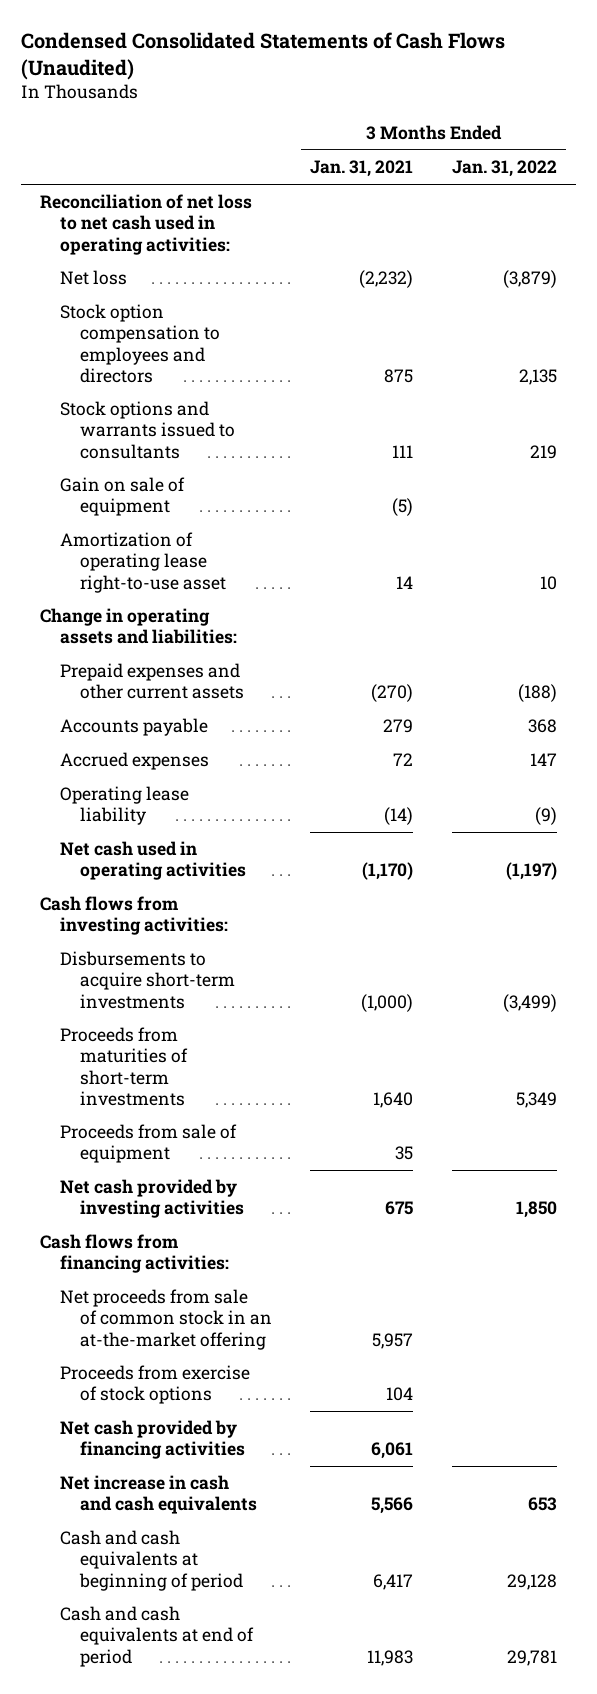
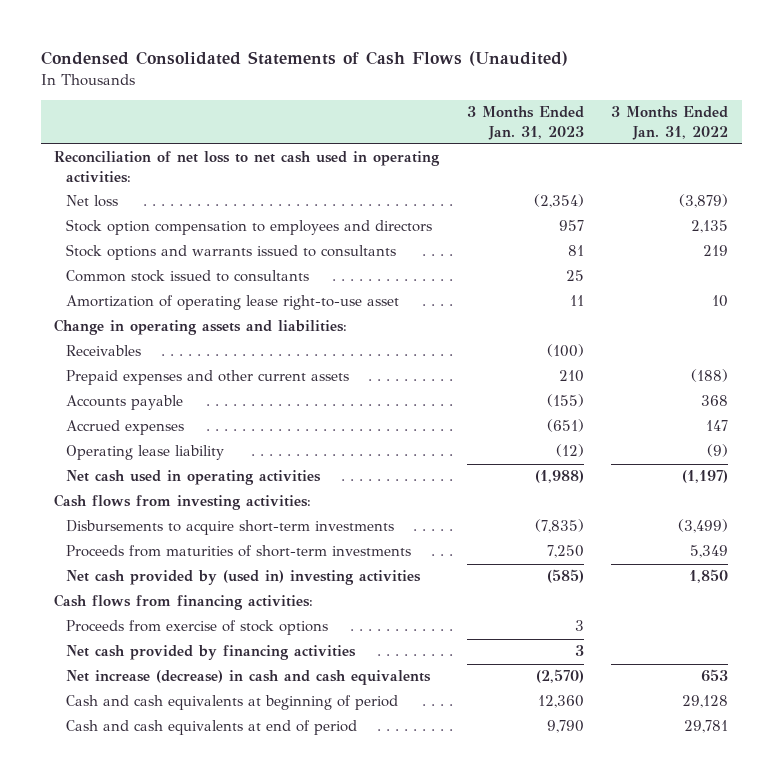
[310,160,414,178] Jan. 31, 2021 -> none
none -> [466,106,584,140] 3 Months Ended Jan. 31, 2023
[59,477,185,517] Gain on sale of equipment -> none
none -> [65,270,309,283] Common stock issued to consultants
none -> [65,345,141,357] Receivables
[59,1124,237,1164] Proceeds from sale of equipment -> none
[59,1179,244,1219] Net cash provided by investing activities -> [65,570,421,586] Net cash provided by (used in) investing activities
[59,1289,272,1350] Net proceeds from sale of common stock in an at-the-market offering -> none
[59,1475,257,1515] Net increase in cash and cash equivalents -> [65,670,431,686] Net increase (decrease) in cash and cash equivalents

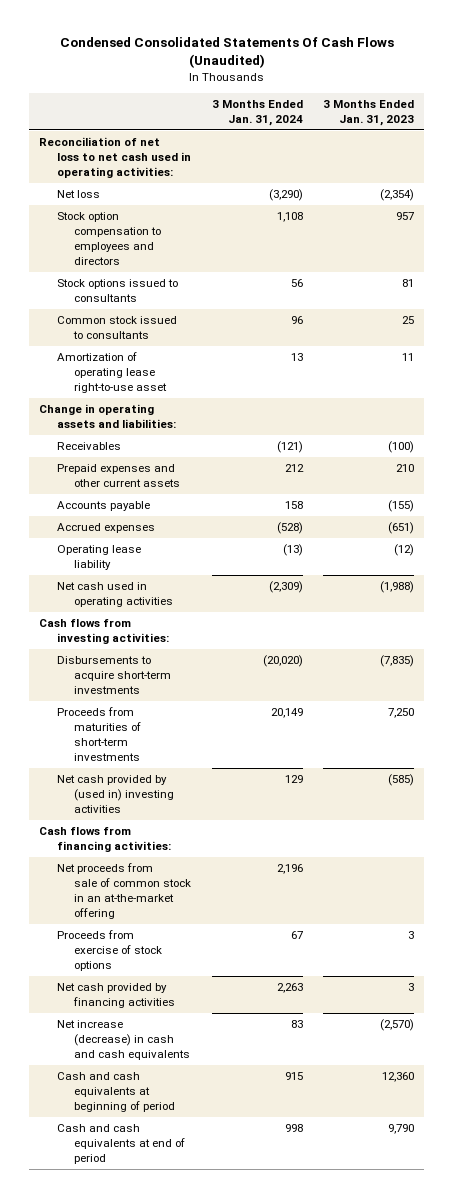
[40,51,568,67] Condensed Consolidated Statements of Cash Flows (Unaudited) -> [59,37,394,69] Condensed Consolidated Statements Of Cash Flows (Unaudited)
[611,106,729,140] 3 Months Ended Jan. 31, 2022 -> none
none -> [211,99,303,126] 3 Months Ended Jan. 31, 2024
[65,244,396,261] Stock options and warrants issued to consultants -> [56,279,178,303] Stock options issued to consultants
none -> [56,863,192,920] Net proceeds from sale of common stock in an at-the-market offering

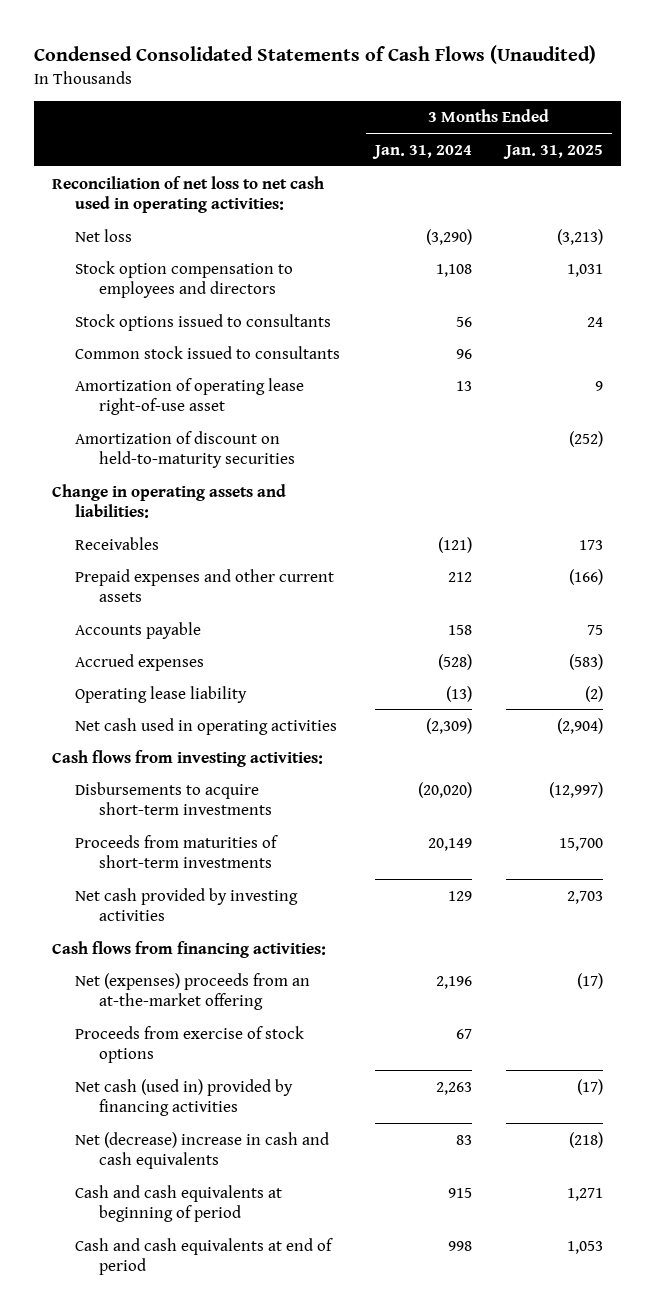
[59,37,394,69] Condensed Consolidated Statements Of Cash Flows (Unaudited) -> [34,44,597,64] Condensed Consolidated Statements of Cash Flows (Unaudited)
[322,99,414,126] 3 Months Ended Jan. 31, 2023 -> none
none -> [503,144,604,159] Jan. 31, 2025
[56,352,168,394] Amortization of operating lease right-to-use asset -> [75,377,305,415] Amortization of operating lease right-of-use asset
none -> [75,430,295,468] Amortization of discount on held-to-maturity securities
[56,775,175,814] Net cash provided by (used in) investing activities -> [75,887,299,921] Net cash provided by investing activities
[56,863,192,920] Net proceeds from sale of common stock in an at-the-market offering -> [75,972,311,1010] Net (expenses) proceeds from an at-the-market offering
[56,983,176,1009] Net cash provided by financing activities -> [75,1078,294,1116] Net cash (used in) provided by financing activities
[56,1020,191,1061] Net increase (decrease) in cash and cash equivalents -> [75,1131,330,1169] Net (decrease) increase in cash and cash equivalents

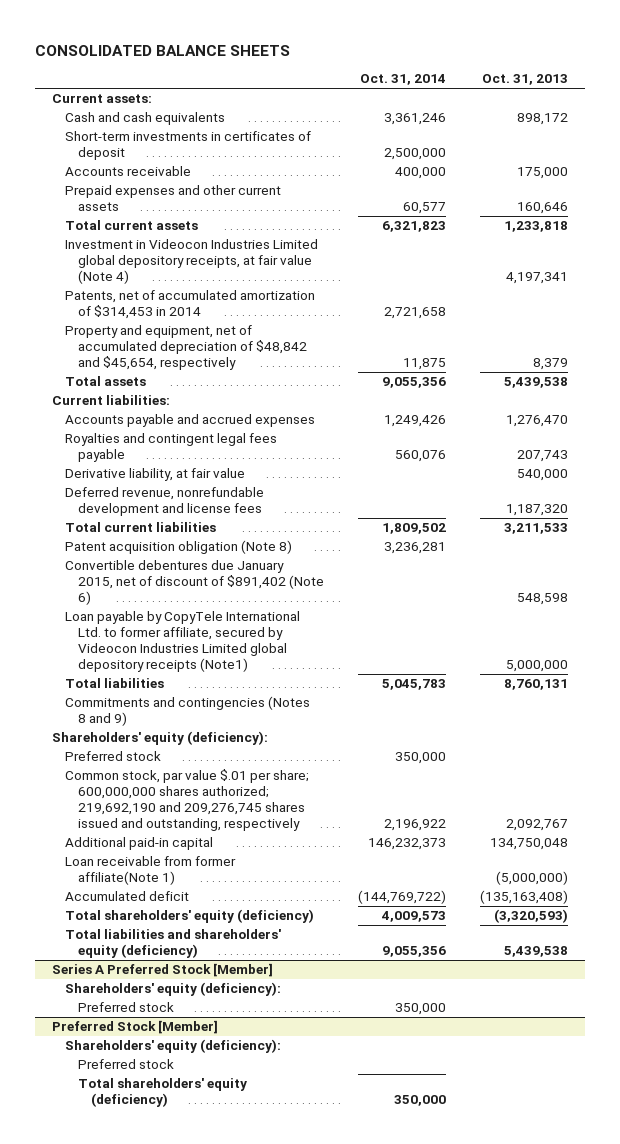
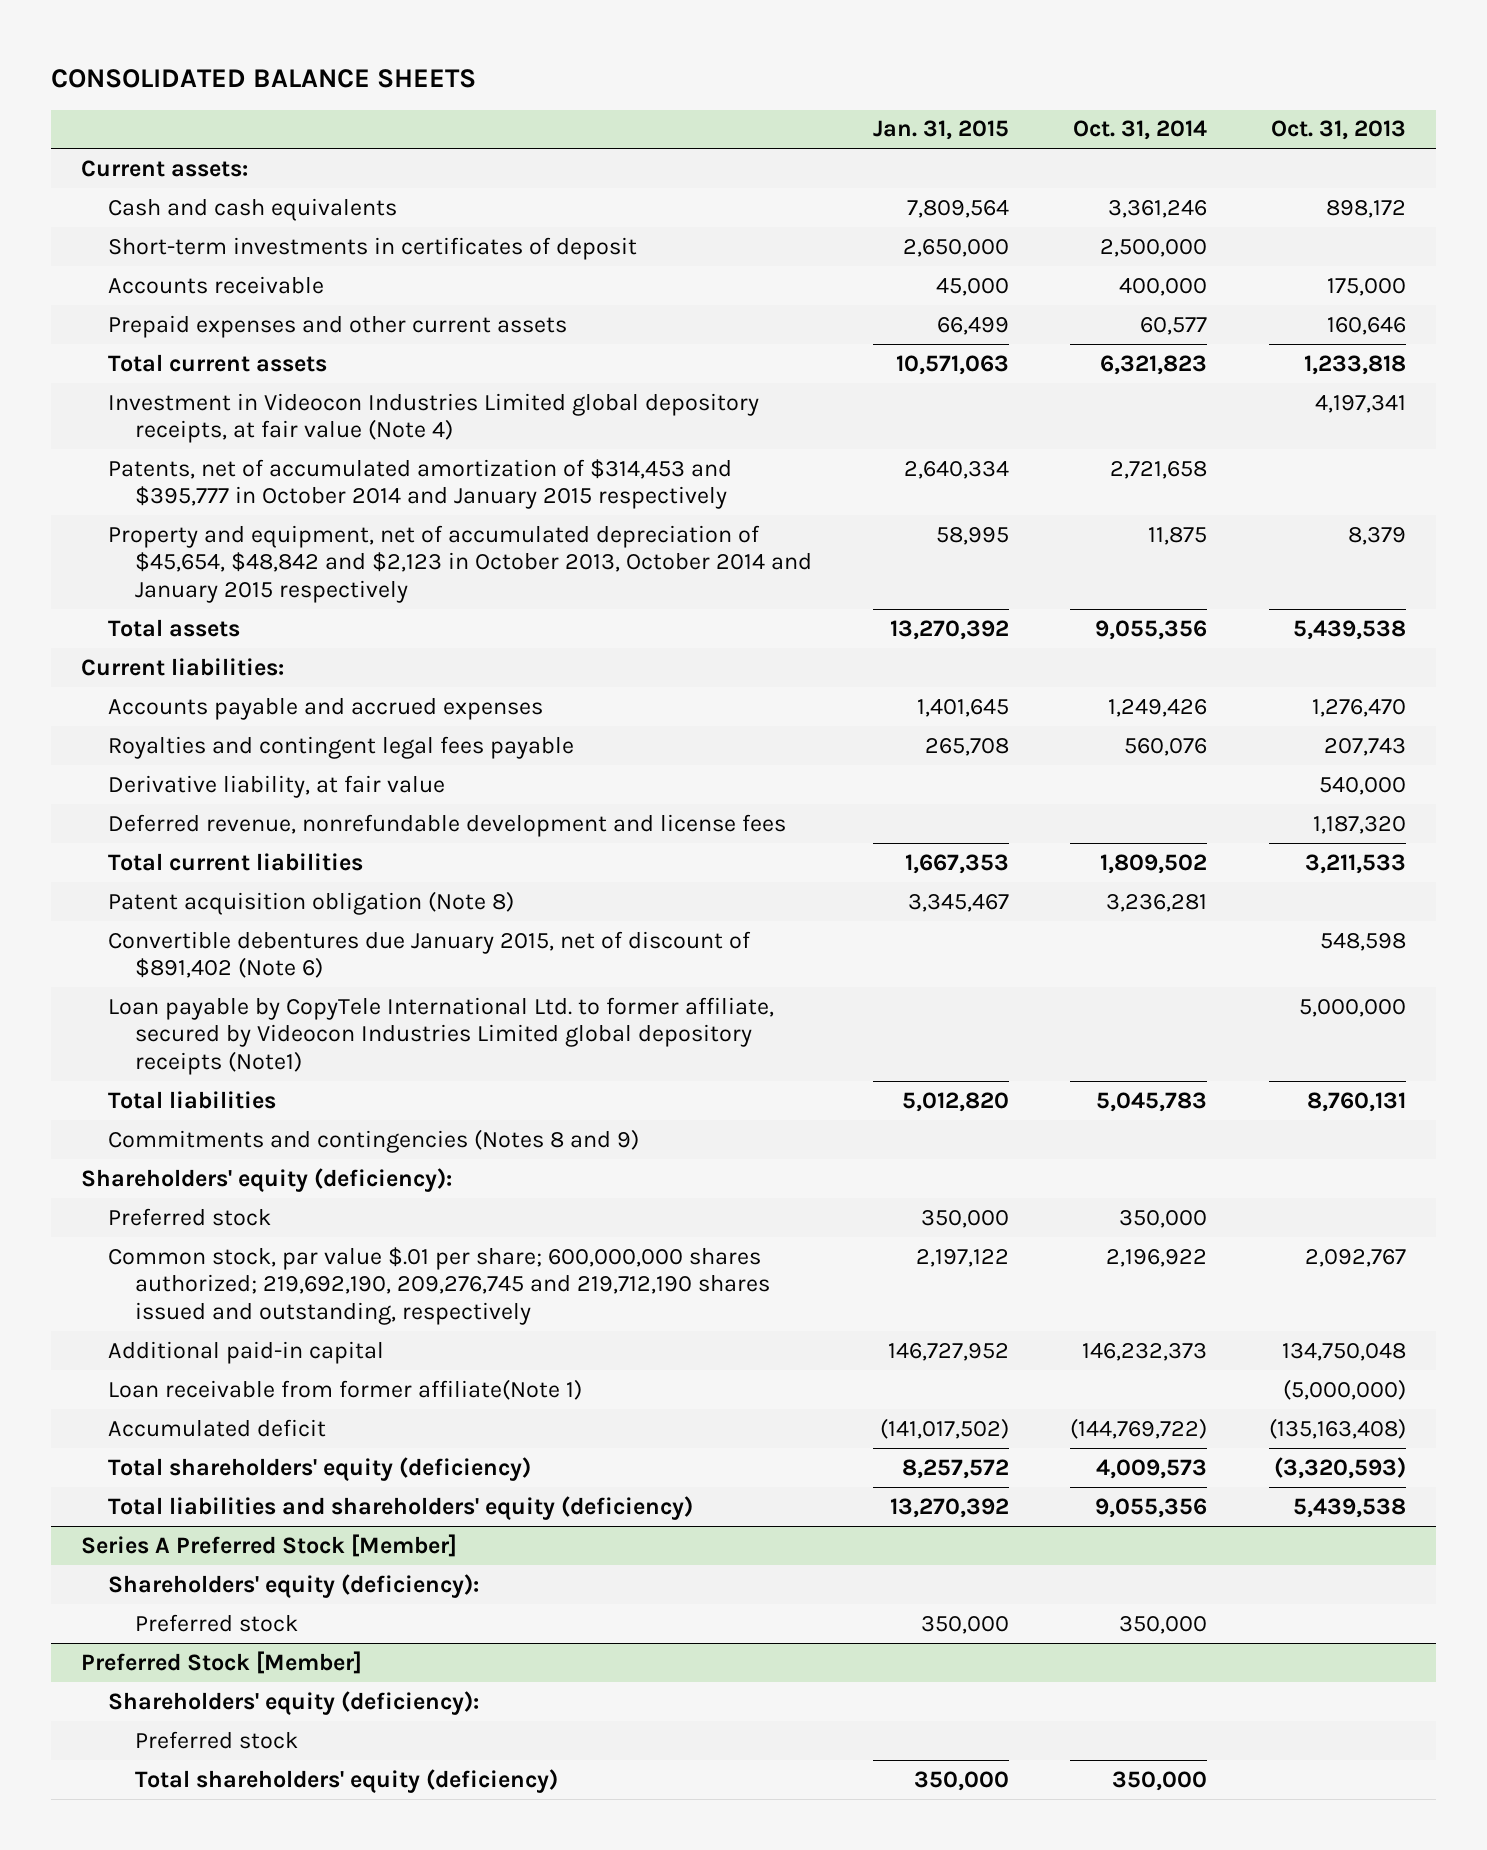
none -> [873,120,1010,141] Jan. 31, 2015
[65,290,316,320] Patents, net of accumulated amortization of $314,453 in 2014 -> [107,458,732,510] Patents, net of accumulated amortization of $314,453 and $395,777 in October 2014 and January 2015 respectively
[65,325,307,371] Property and equipment, net of accumulated depreciation of $48,842 and $45,654, respectively -> [107,524,812,603] Property and equipment, net of accumulated depreciation of $45,654, $48,842 and $2,123 in October 2013, October 2014 and January 2015 respectively
[65,769,310,832] Common stock, par value $.01 per share; 600,000,000 shares authorized; 219,692,190 and 209,276,745 shares issued and outstanding, respectively -> [107,1246,770,1325] Common stock, par value $.01 per share; 600,000,000 shares authorized; 219,692,190, 209,276,745 and 219,712,190 shares issued and outstanding, respectively

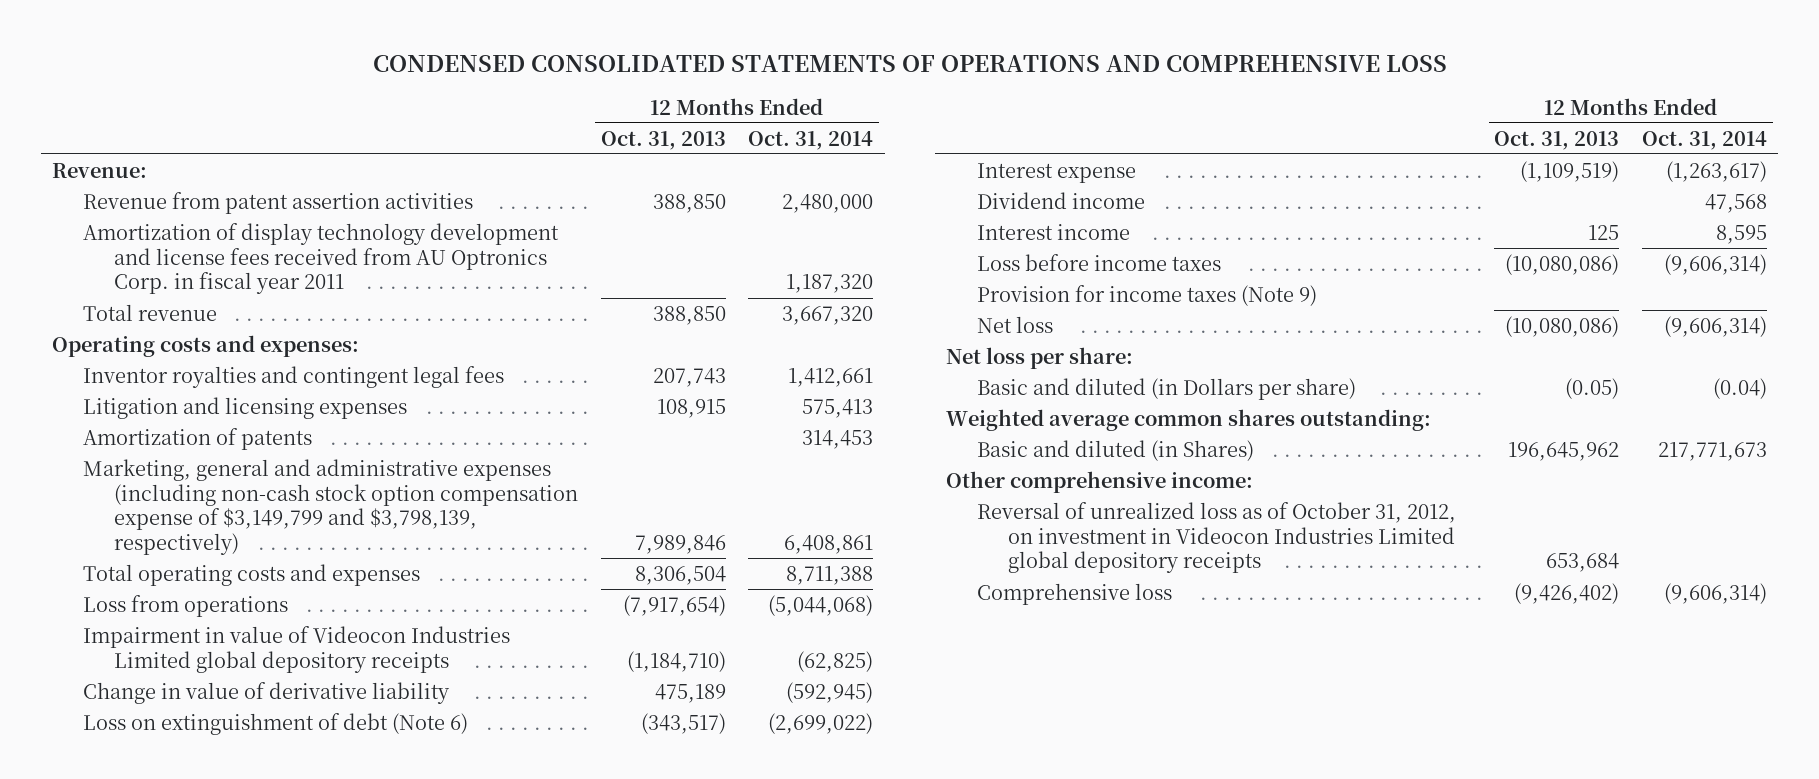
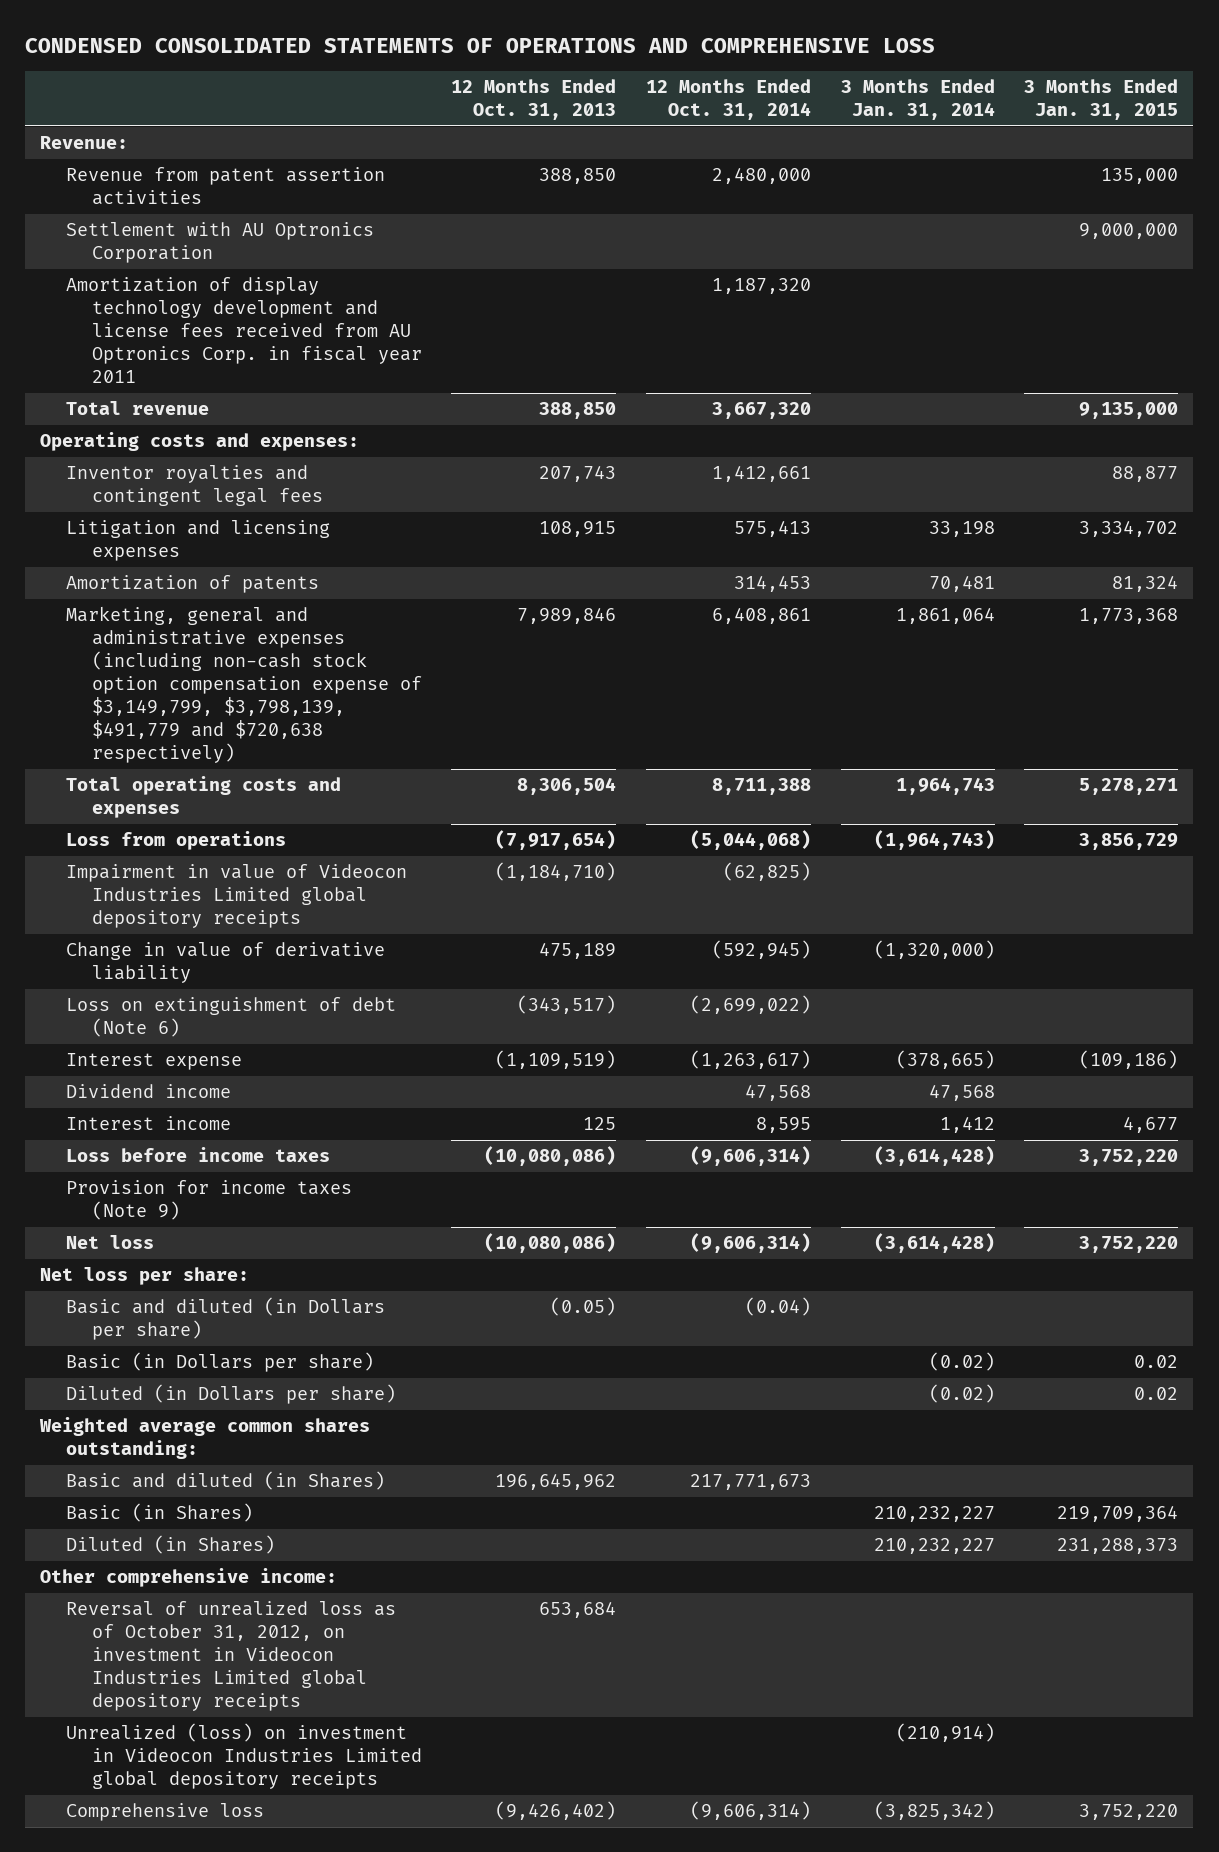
none -> [840,79,995,121] 3 Months Ended Jan. 31, 2014
none -> [1024,79,1179,121] 3 Months Ended Jan. 31, 2015
none -> [65,222,374,264] Settlement with AU Optronics Corporation
[83,458,579,556] Marketing, general and administrative expenses (including non-cash stock option compensation expense of $3,149,799 and $3,798,139, respectively) -> [65,606,422,764] Marketing, general and administrative expenses (including non-cash stock option compensation expense of $3,149,799, $3,798,139, $491,779 and $720,638 respectively)
none -> [65,1352,374,1373] Basic (in Dollars per share)
none -> [65,1384,396,1405] Diluted (in Dollars per share)
none -> [65,1503,253,1523] Basic (in Shares)
none -> [65,1535,275,1555] Diluted (in Shares)
none -> [65,1723,422,1790] Unrealized (loss) on investment in Videocon Industries Limited global depository receipts

